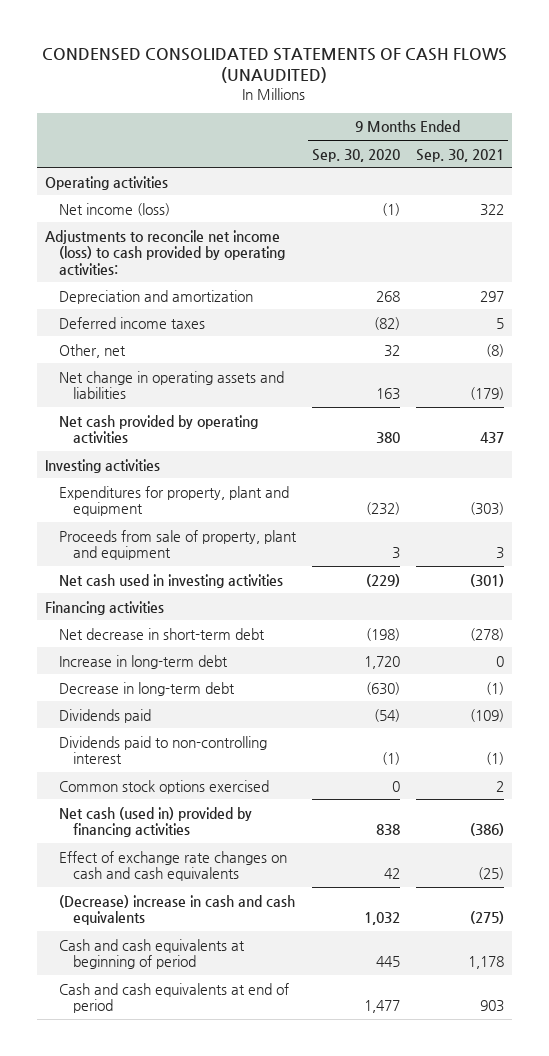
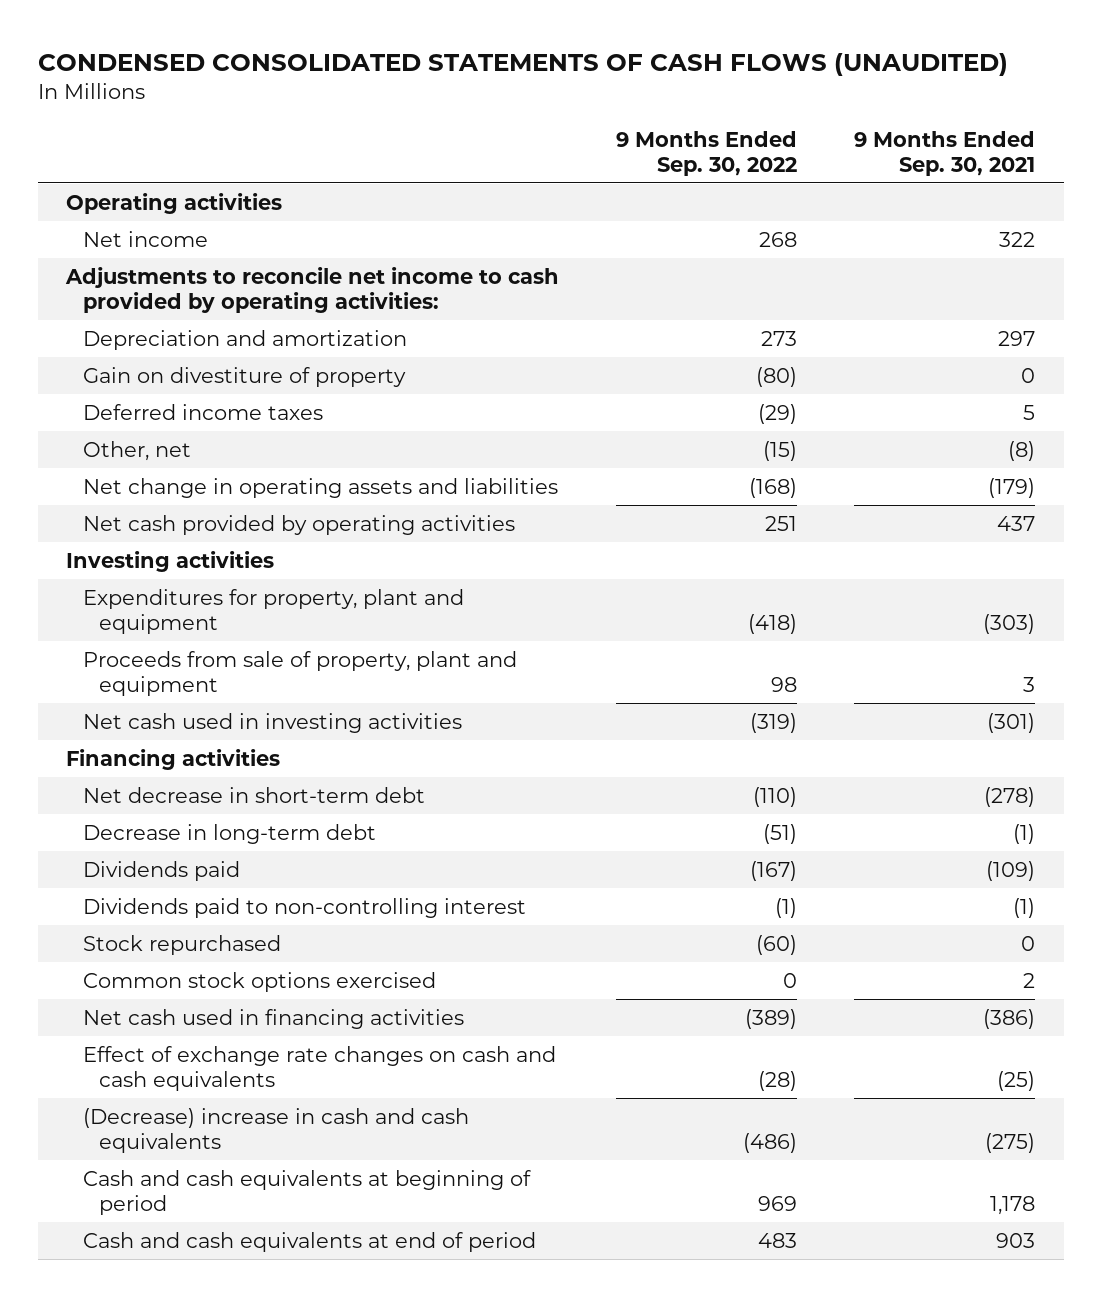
[311,148,400,162] Sep. 30, 2020 -> none
none -> [616,130,798,176] 9 Months Ended Sep. 30, 2022
[58,202,170,216] Net income (loss) -> [82,231,208,248] Net income
[45,229,285,275] Adjustments to reconcile net income (loss) to cash provided by operating activities: -> [65,267,560,314] Adjustments to reconcile net income to cash provided by operating activities:
none -> [82,367,406,388] Gain on divestiture of property
[58,654,228,669] Increase in long-term debt -> none
none -> [82,935,281,956] Stock repurchased
[58,806,252,838] Net cash (used in) provided by financing activities -> [82,1009,464,1030] Net cash used in financing activities

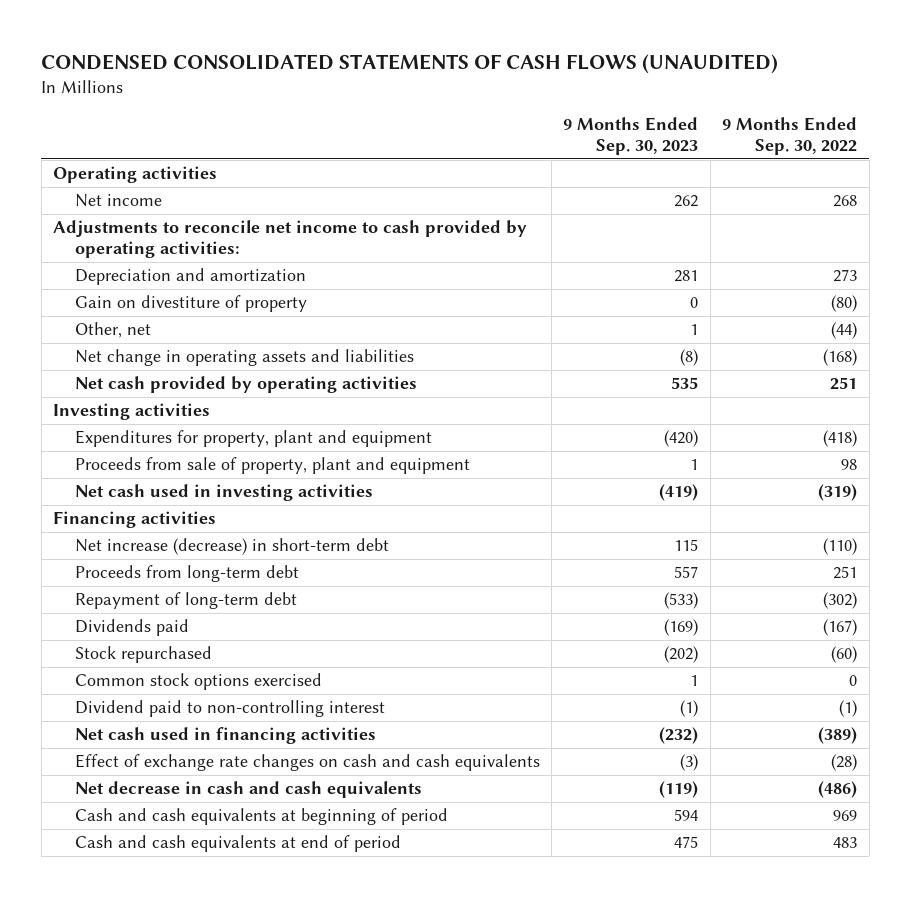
[854,130,1036,176] 9 Months Ended Sep. 30, 2021 -> none
none -> [563,117,699,155] 9 Months Ended Sep. 30, 2023
[82,404,323,421] Deferred income taxes -> none
[763,441,798,462] (15) -> [831,322,858,340] (44)
[82,787,425,804] Net decrease in short-term debt -> [74,538,389,556] Net increase (decrease) in short-term debt
none -> [74,565,299,583] Proceeds from long-term debt
[82,824,376,845] Decrease in long-term debt -> [74,592,297,610] Repayment of long-term debt
[763,824,798,845] (51) -> [823,592,858,610] (302)
[82,898,526,919] Dividends paid to non-controlling interest -> none
none -> [74,700,385,718] Dividend paid to non-controlling interest
[82,1108,469,1154] (Decrease) increase in cash and cash equivalents -> [74,781,422,799] Net decrease in cash and cash equivalents

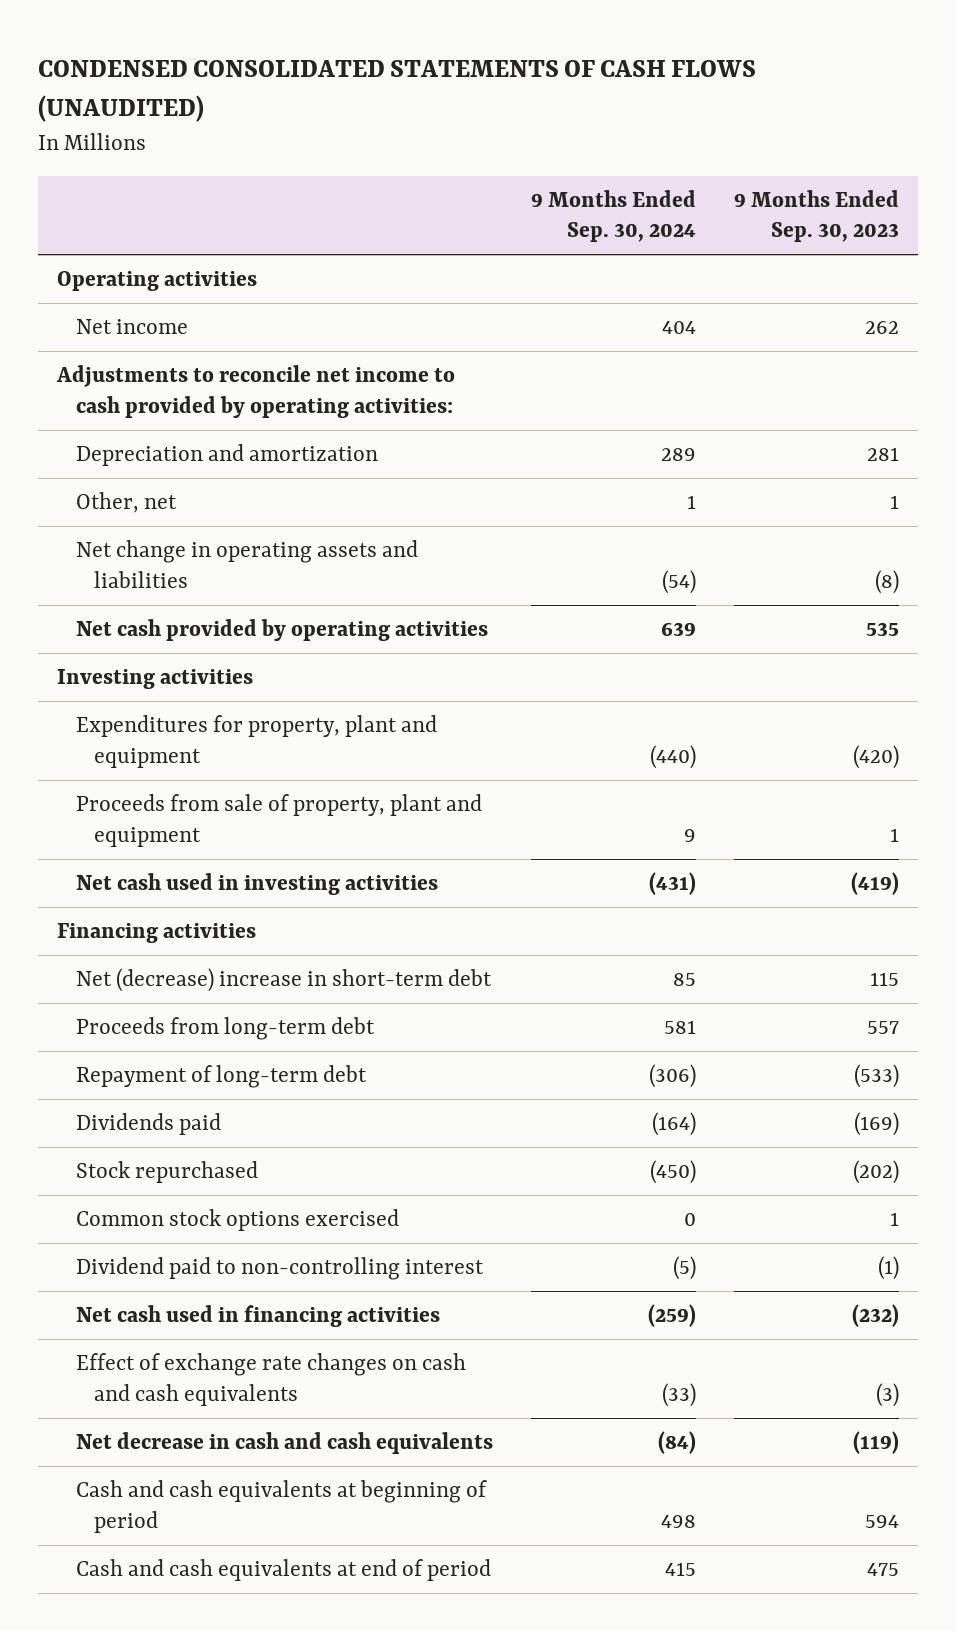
[722,117,858,155] 9 Months Ended Sep. 30, 2022 -> none
none -> [530,189,696,243] 9 Months Ended Sep. 30, 2024
[74,295,307,313] Gain on divestiture of property -> none
[74,538,389,556] Net increase (decrease) in short-term debt -> [75,968,492,993] Net (decrease) increase in short-term debt

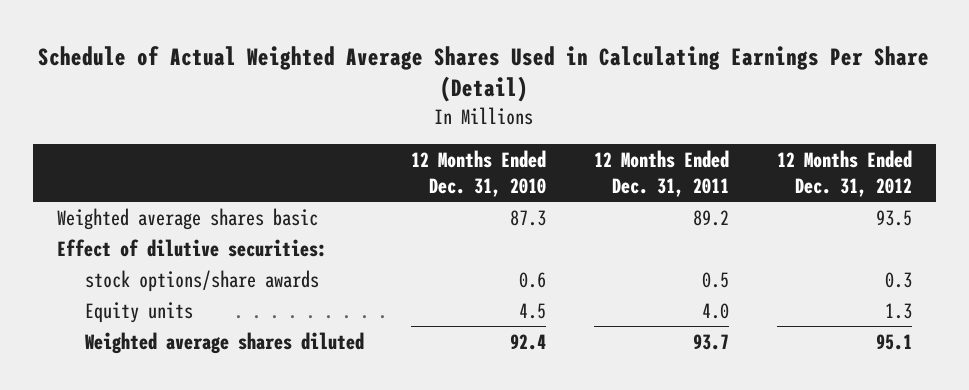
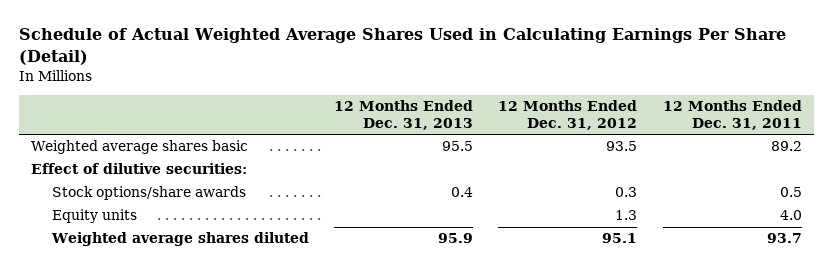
[411,149,547,197] 12 Months Ended Dec. 31, 2010 -> none
none -> [334,100,474,131] 12 Months Ended Dec. 31, 2013
[84,269,319,292] stock options/share awards -> [51,186,246,201] Stock options/share awards

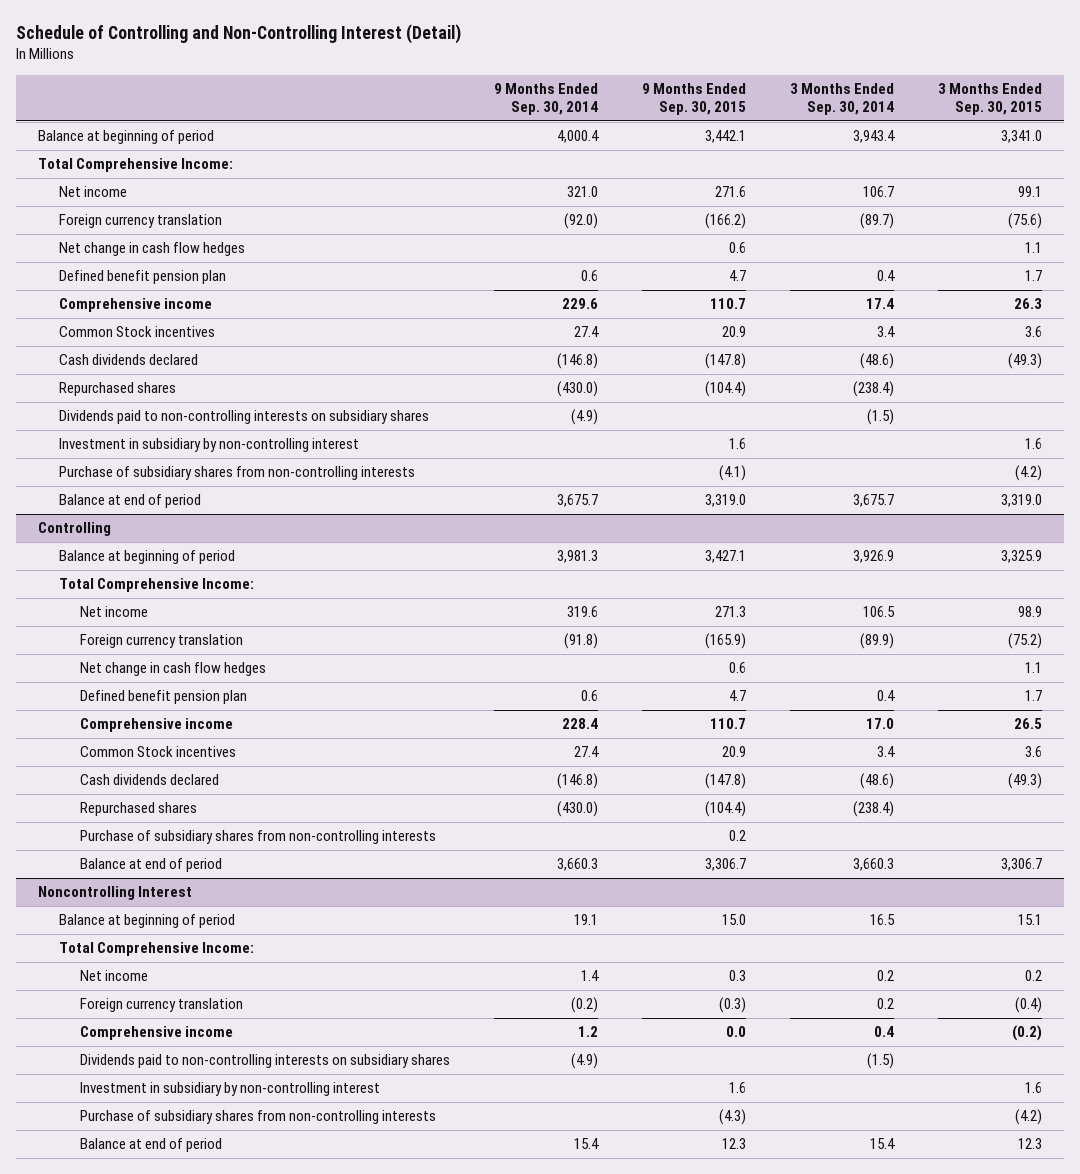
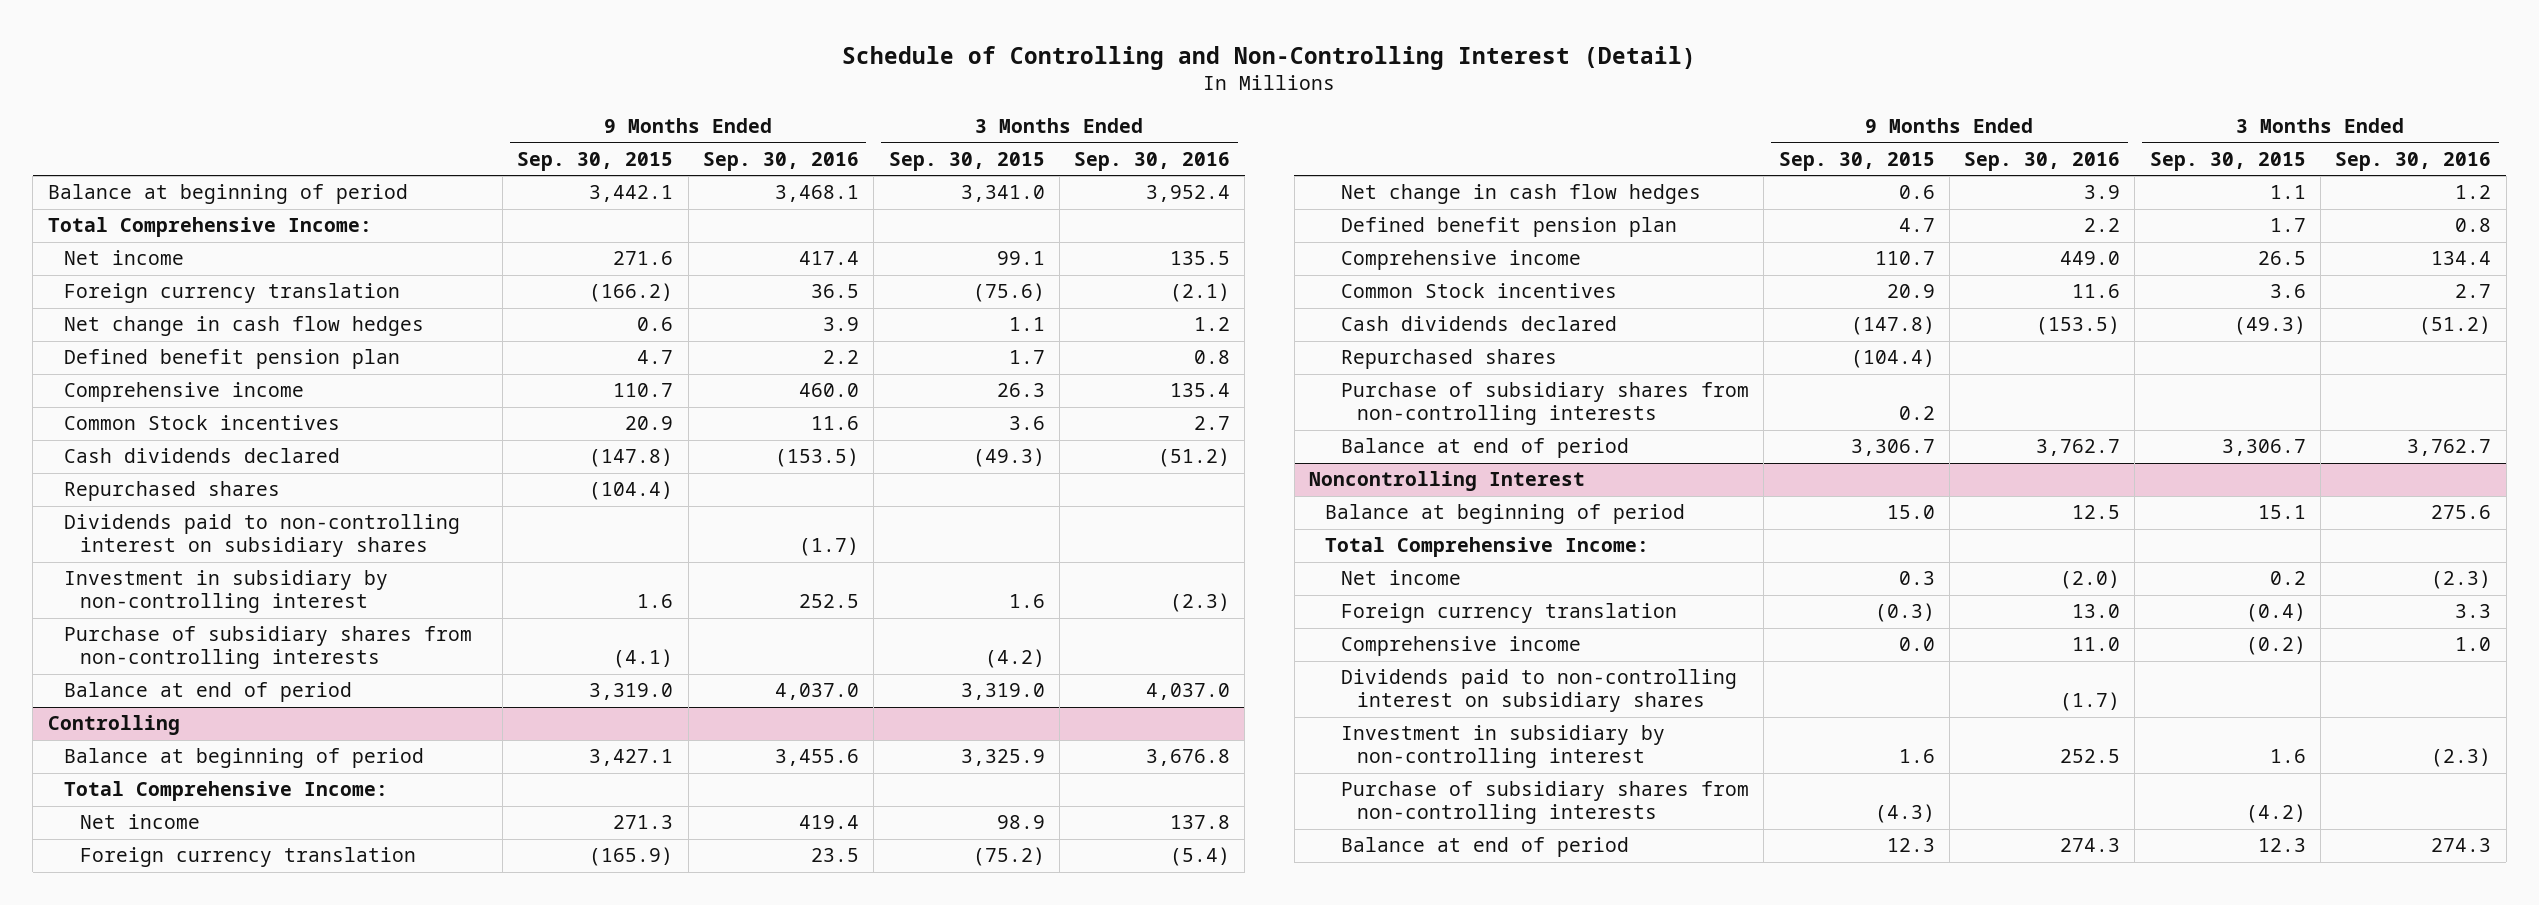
[493,82,598,116] 9 Months Ended Sep. 30, 2014 -> none
[789,82,894,116] 3 Months Ended Sep. 30, 2014 -> none
none -> [703,151,860,171] Sep. 30, 2016
none -> [1074,151,1231,171] Sep. 30, 2016
[58,410,429,425] Dividends paid to non-controlling interests on subsidiary shares -> [63,514,460,558] Dividends paid to non-controlling interest on subsidiary shares
[79,1054,450,1069] Dividends paid to non-controlling interests on subsidiary shares -> [1341,669,1738,713] Dividends paid to non-controlling interest on subsidiary shares

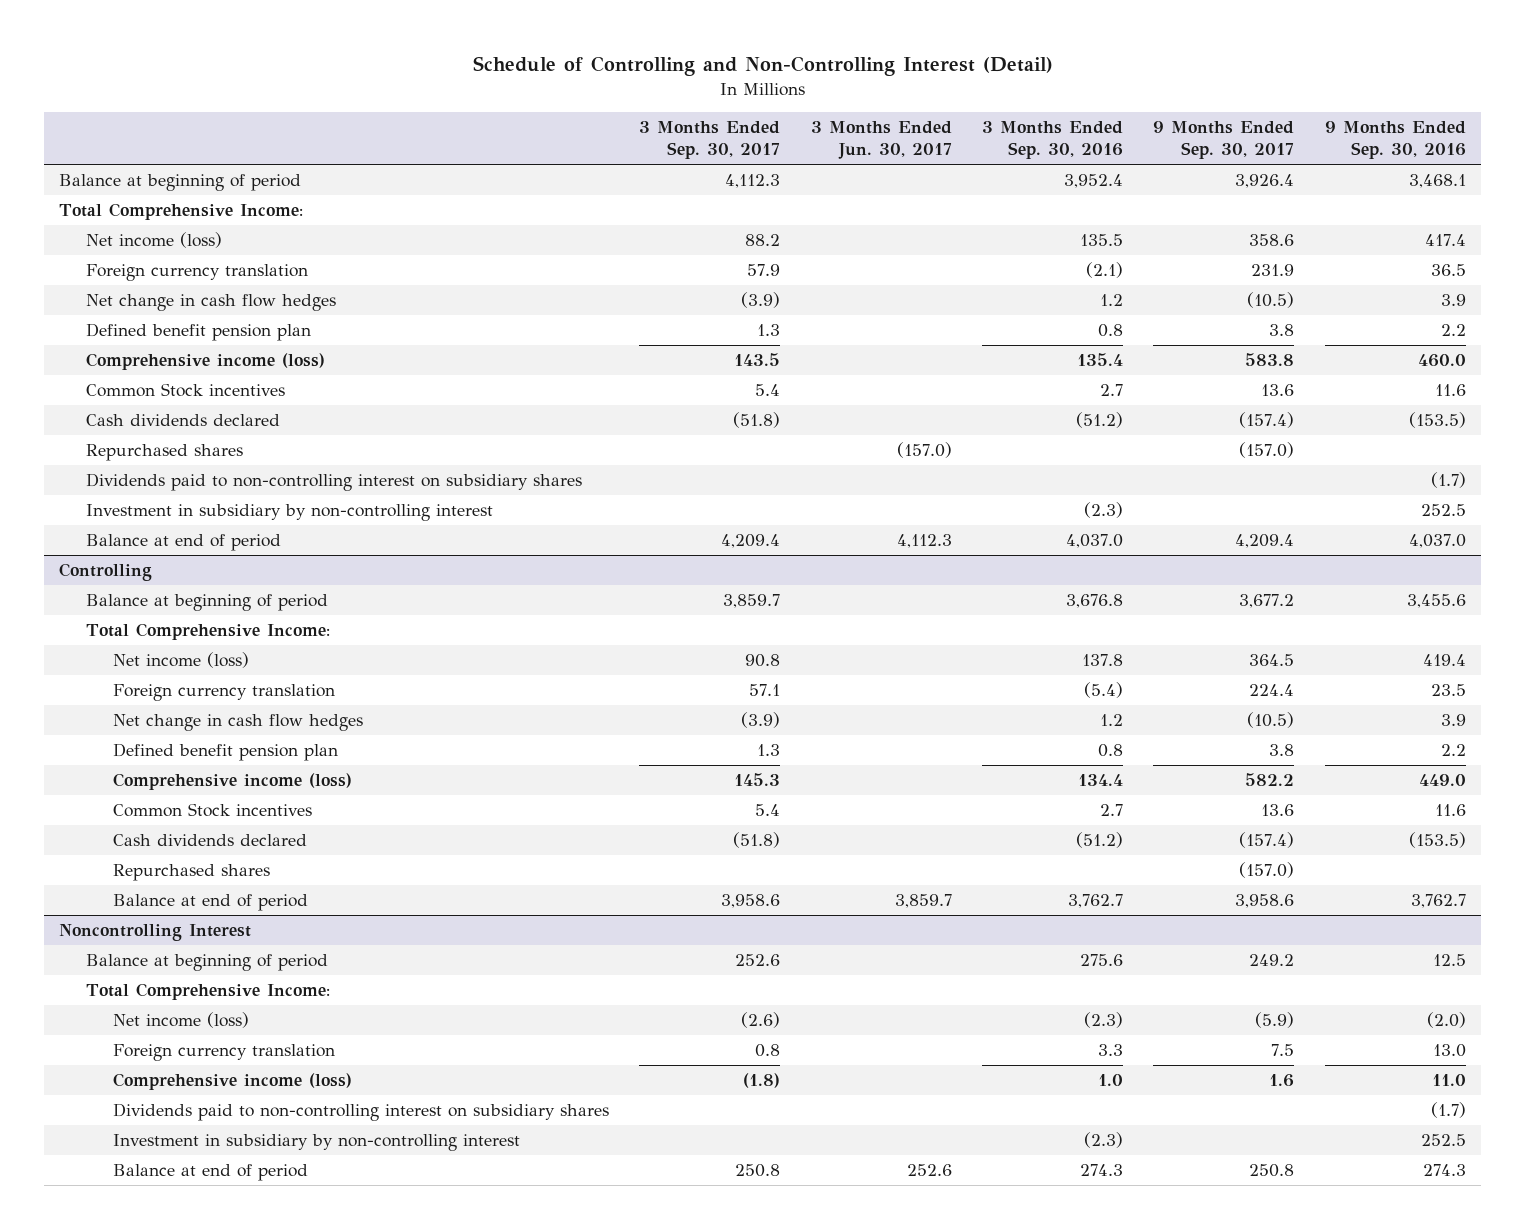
[517,151,674,171] Sep. 30, 2015 -> none
[888,151,1045,171] Sep. 30, 2015 -> none
none -> [639,121,781,160] 3 Months Ended Sep. 30, 2017
none -> [810,121,952,160] 3 Months Ended Jun. 30, 2017
none -> [1153,121,1295,160] 9 Months Ended Sep. 30, 2017
[63,250,184,266] Net income -> [86,232,223,249] Net income (loss)
[63,382,304,403] Comprehensive income -> [86,353,326,371] Comprehensive income (loss)
[63,626,472,670] Purchase of subsidiary shares from non-controlling interests -> none
[79,814,200,830] Net income -> [112,652,249,669] Net income (loss)
[1341,250,1582,271] Comprehensive income -> [112,773,352,791] Comprehensive income (loss)
[1341,382,1750,426] Purchase of subsidiary shares from non-controlling interests -> none
[1341,570,1462,586] Net income -> [112,1012,249,1029] Net income (loss)
[1341,636,1582,657] Comprehensive income -> [112,1073,352,1091] Comprehensive income (loss)
[1341,781,1750,825] Purchase of subsidiary shares from non-controlling interests -> none

